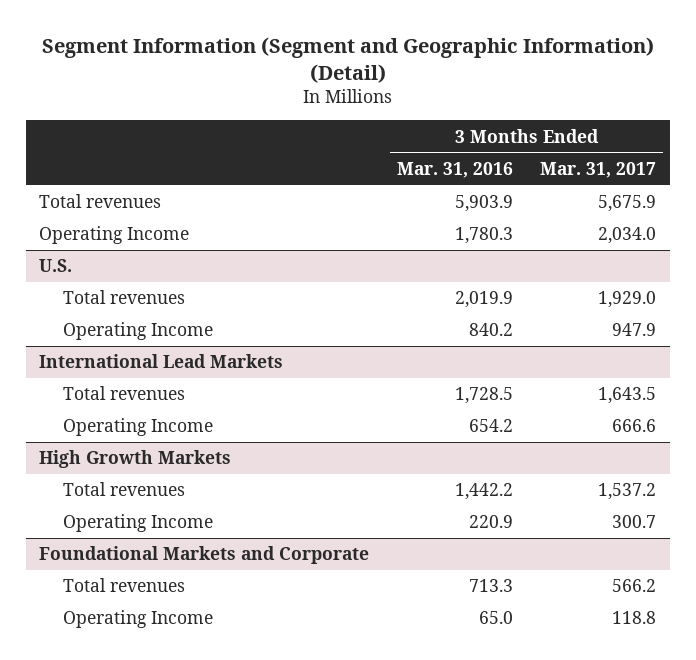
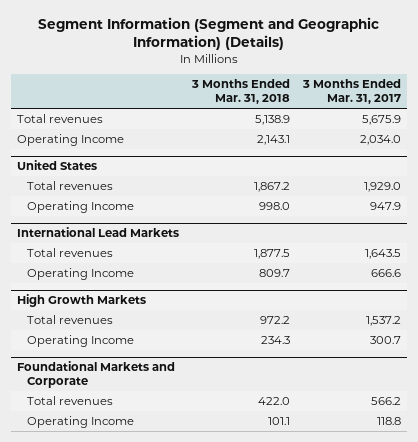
[41,36,654,83] Segment Information (Segment and Geographic Information) (Detail) -> [38,16,380,51] Segment Information (Segment and Geographic Information) (Details)
[396,161,513,178] Mar. 31, 2016 -> none
none -> [191,79,291,105] 3 Months Ended Mar. 31, 2018
[39,259,73,273] U.S. -> [17,160,98,171] United States

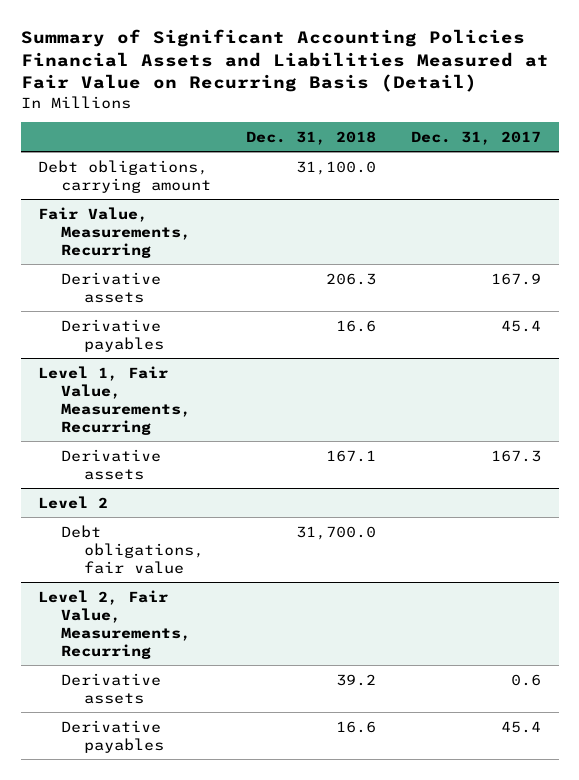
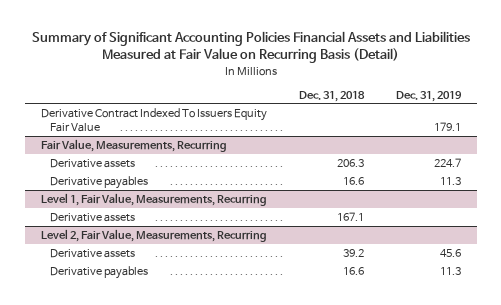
[411,130,542,145] Dec. 31, 2017 -> none
none -> [395,90,462,102] Dec. 31, 2019
[38,159,212,193] Debt obligations, carrying amount -> none
none -> [40,107,267,133] Derivative Contract Indexed To Issuers Equity Fair Value
[38,495,109,509] Level 2 -> none
[61,524,204,574] Debt obligations, fair value -> none

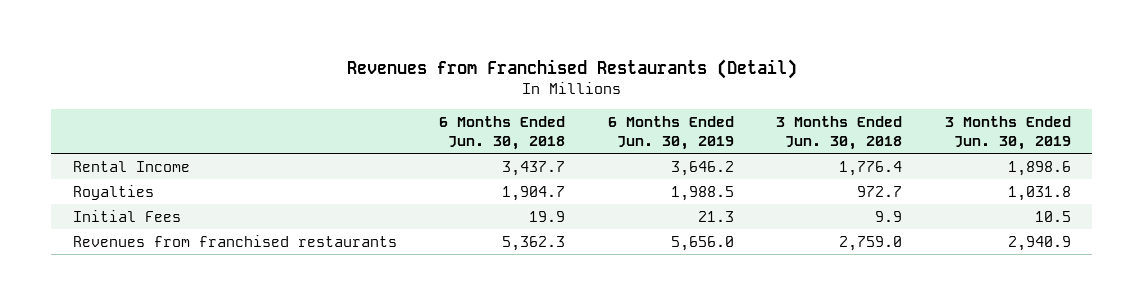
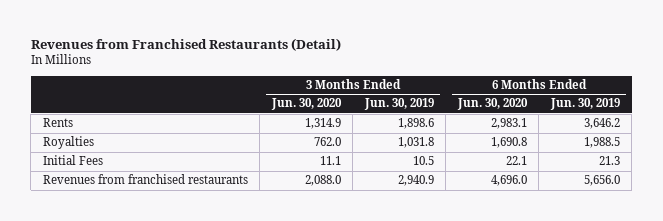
[439,115,566,150] 6 Months Ended Jun. 30, 2018 -> none
[776,115,903,150] 3 Months Ended Jun. 30, 2018 -> none
none -> [270,98,342,111] Jun. 30, 2020
none -> [456,98,528,111] Jun. 30, 2020
[72,160,190,172] Rental Income -> [42,118,73,128] Rents

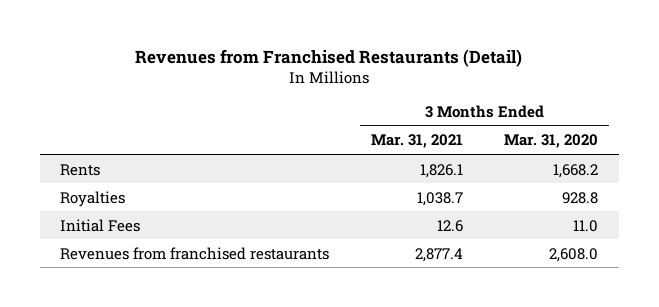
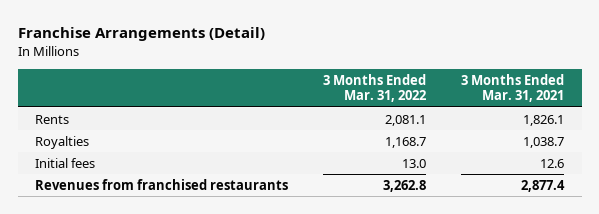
[135,48,523,67] Revenues from Franchised Restaurants (Detail) -> [17,26,265,41] Franchise Arrangements (Detail)
[504,134,599,149] Mar. 31, 2020 -> none
none -> [323,73,427,103] 3 Months Ended Mar. 31, 2022
[60,218,141,232] Initial Fees -> [35,157,96,168] Initial fees

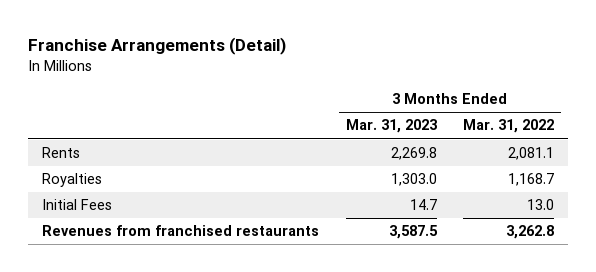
[461,73,565,103] 3 Months Ended Mar. 31, 2021 -> none
none -> [345,119,437,134] Mar. 31, 2023
[35,157,96,168] Initial fees -> [41,199,112,211] Initial Fees

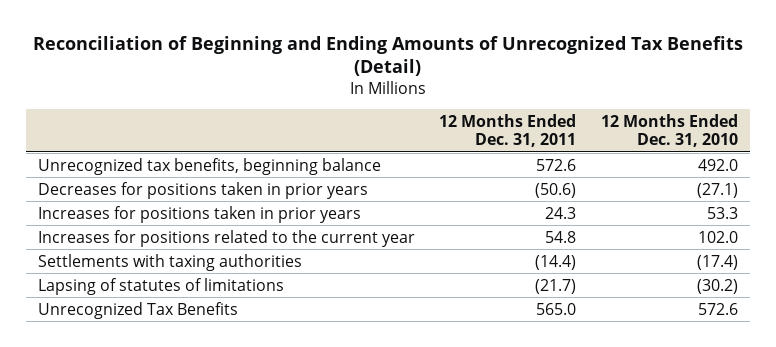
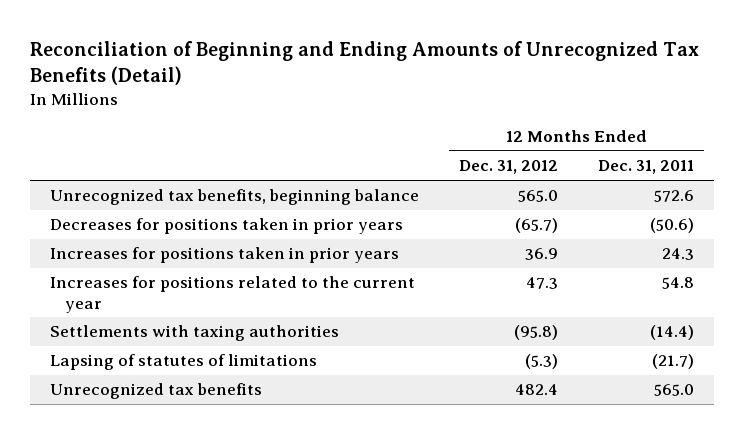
[600,113,738,148] 12 Months Ended Dec. 31, 2010 -> none
none -> [459,160,559,175] Dec. 31, 2012
[38,301,239,319] Unrecognized Tax Benefits -> [49,383,262,400] Unrecognized tax benefits

